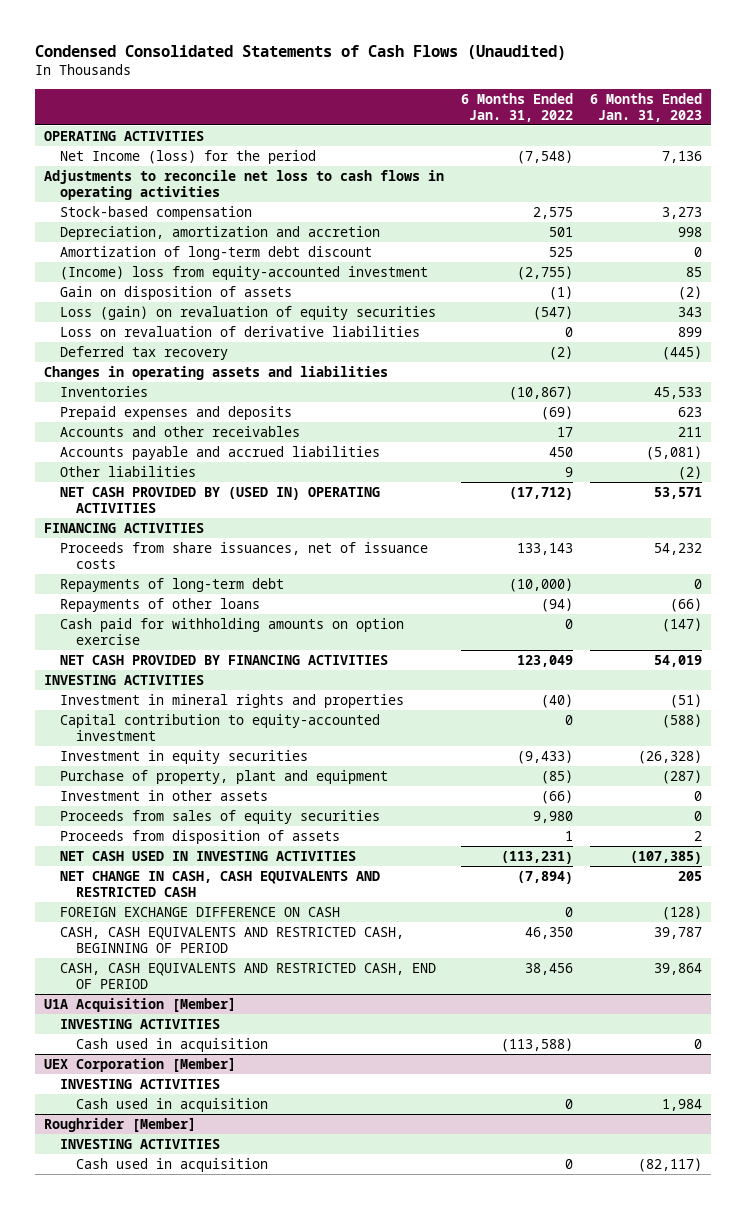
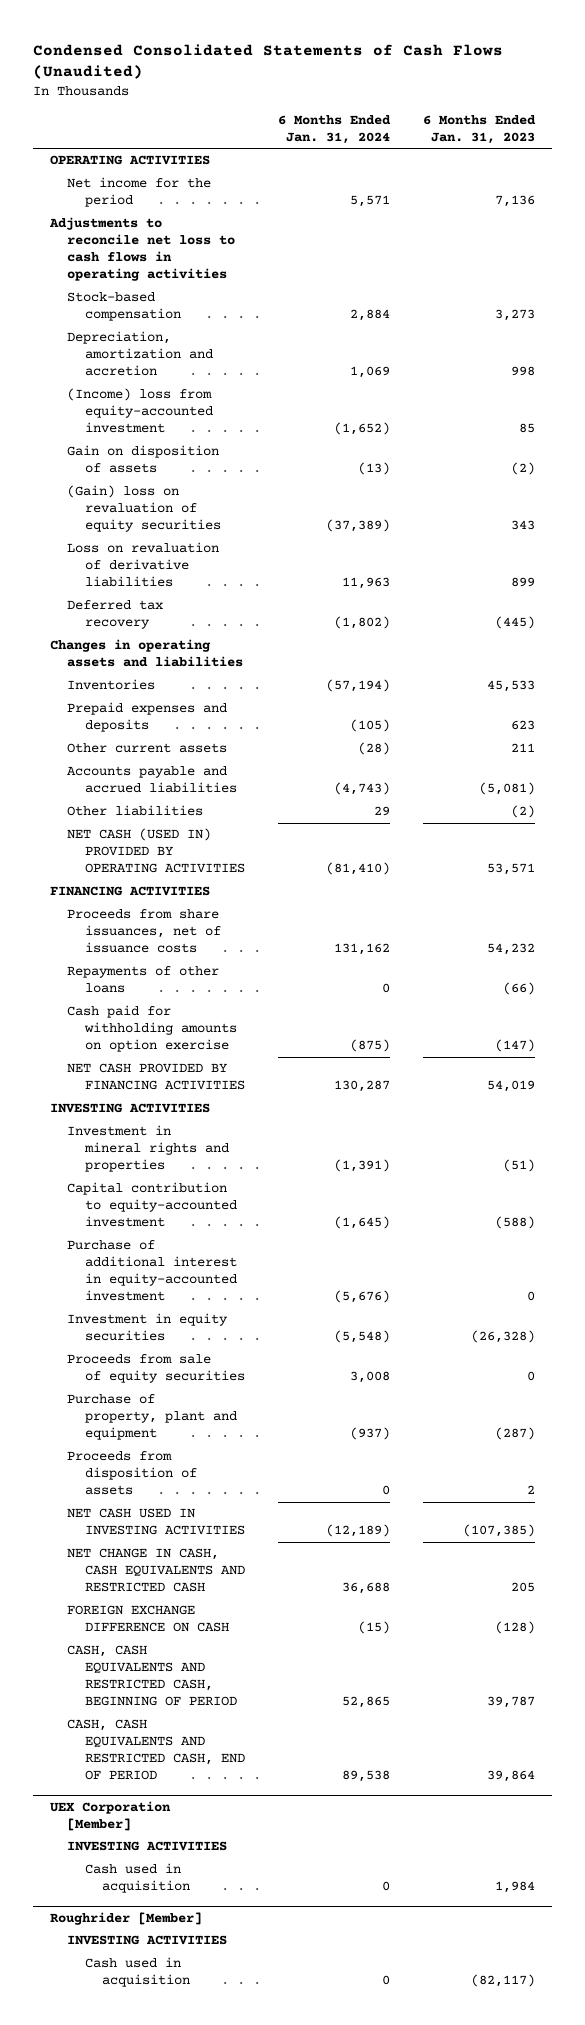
[460,92,573,122] 6 Months Ended Jan. 31, 2022 -> none
none -> [277,114,391,144] 6 Months Ended Jan. 31, 2024
[59,149,316,164] Net Income (loss) for the period -> [67,177,212,208] Net income for the period
[59,245,372,260] Amortization of long-term debt discount -> none
[59,305,436,320] Loss (gain) on revaluation of equity securities -> [67,485,221,533] (Gain) loss on revaluation of equity securities
[59,425,300,437] Accounts and other receivables -> [67,743,228,754] Other current assets
[59,486,380,514] NET CASH PROVIDED BY (USED IN) OPERATING ACTIVITIES -> [67,828,245,874] NET CASH (USED IN) PROVIDED BY OPERATING ACTIVITIES
[59,577,284,592] Repayments of long-term debt -> none
none -> [67,1240,237,1302] Purchase of additional interest in equity-accounted investment
none -> [67,1354,245,1384] Proceeds from sale of equity securities
[59,789,268,801] Investment in other assets -> none
[59,809,380,824] Proceeds from sales of equity securities -> none
[43,997,236,1012] U1A Acquisition [Member] -> none
[59,1018,220,1029] INVESTING ACTIVITIES -> none
[75,1037,268,1052] Cash used in acquisition -> none

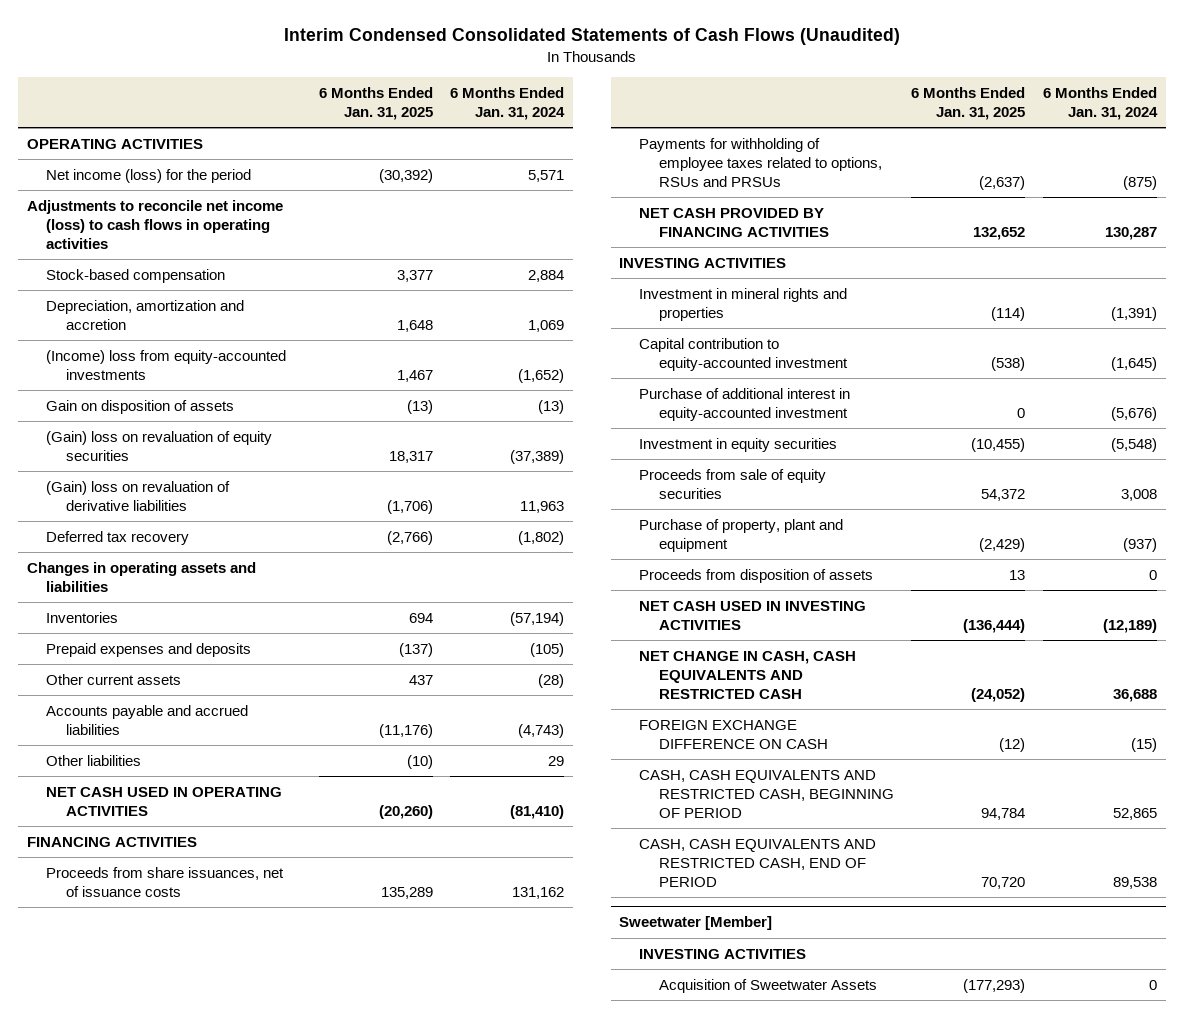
[33,43,504,80] Condensed Consolidated Statements of Cash Flows (Unaudited) -> [283,28,900,46] Interim Condensed Consolidated Statements of Cash Flows (Unaudited)
[423,114,537,144] 6 Months Ended Jan. 31, 2023 -> none
none -> [318,86,433,121] 6 Months Ended Jan. 31, 2025
[67,177,212,208] Net income for the period -> [46,168,252,183] Net income (loss) for the period
[48,217,236,282] Adjustments to reconcile net loss to cash flows in operating activities -> [26,199,283,250] Adjustments to reconcile net income (loss) to cash flows in operating activities
[67,388,213,434] (Income) loss from equity-accounted investment -> [46,349,287,380] (Income) loss from equity-accounted investments
[67,542,220,588] Loss on revaluation of derivative liabilities -> [46,480,231,511] (Gain) loss on revaluation of derivative liabilities
[67,828,245,874] NET CASH (USED IN) PROVIDED BY OPERATING ACTIVITIES -> [46,786,283,816] NET CASH USED IN OPERATING ACTIVITIES
[67,966,220,994] Repayments of other loans -> none
[67,1005,237,1053] Cash paid for withholding amounts on option exercise -> [639,137,882,188] Payments for withholding of employee taxes related to options, RSUs and PRSUs
[49,1800,171,1831] UEX Corporation [Member] -> none
[67,1841,228,1852] INVESTING ACTIVITIES -> none
[84,1863,191,1894] Cash used in acquisition -> none
[49,1911,202,1925] Roughrider [Member] -> none
none -> [619,916,773,931] Sweetwater [Member]
[84,1957,191,1988] Cash used in acquisition -> none
none -> [658,978,877,993] Acquisition of Sweetwater Assets

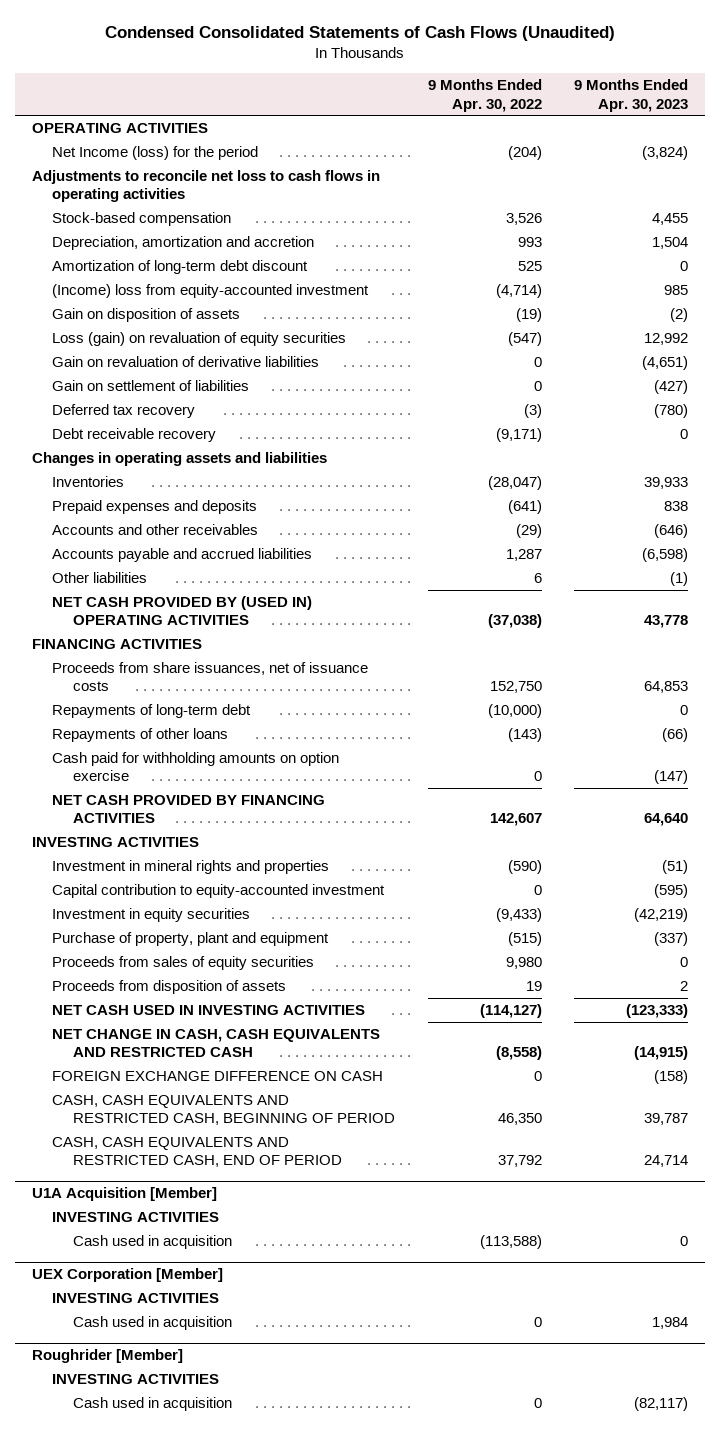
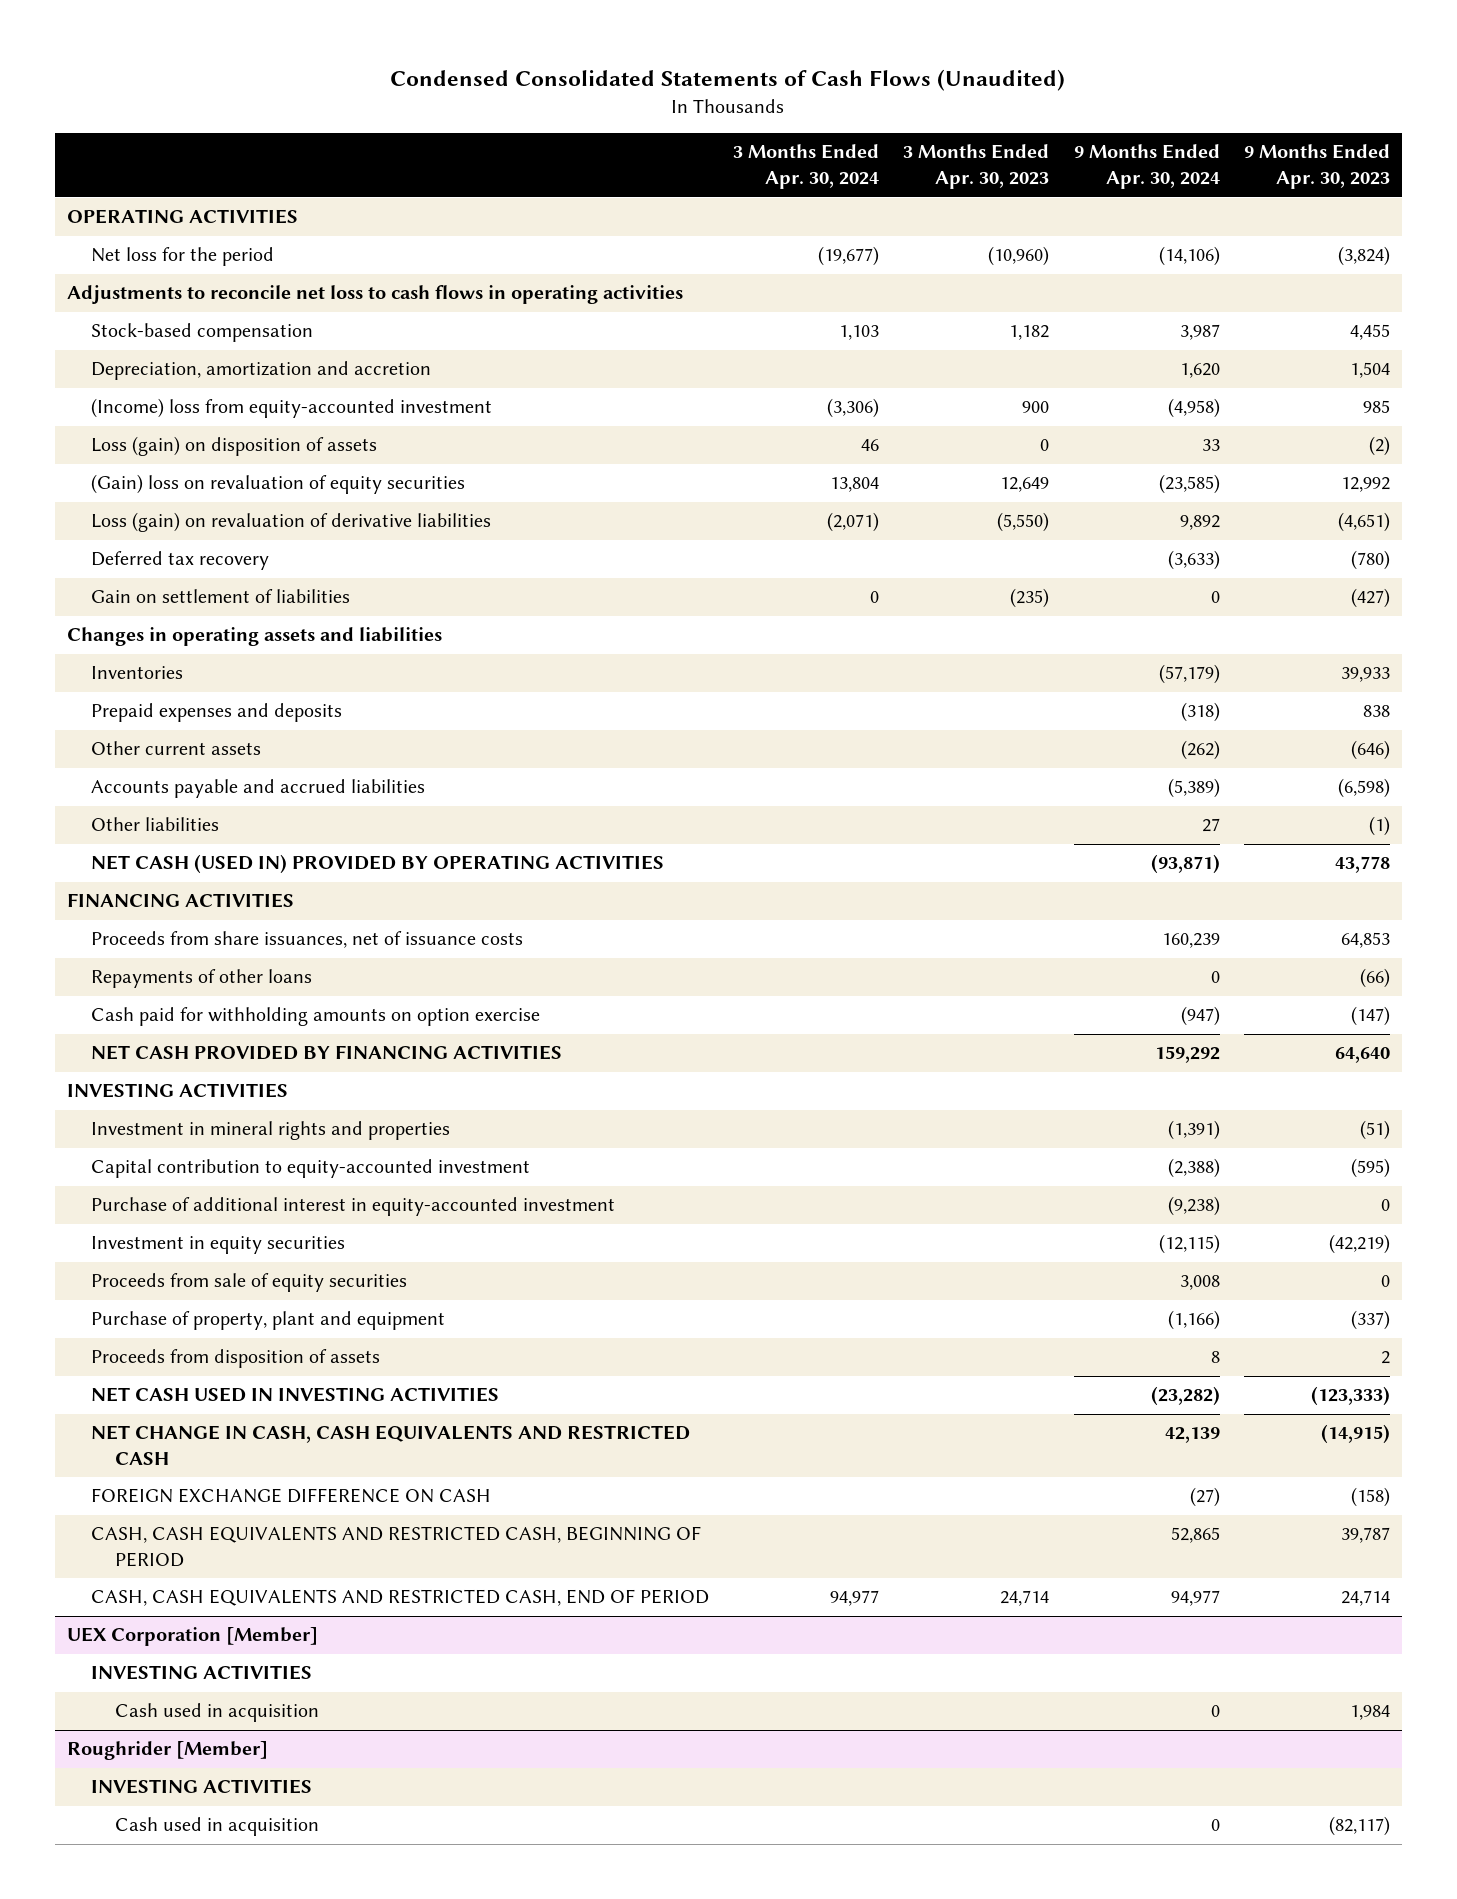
[427,79,542,112] 9 Months Ended Apr. 30, 2022 -> none
none -> [733,144,880,190] 3 Months Ended Apr. 30, 2024
none -> [903,144,1050,190] 3 Months Ended Apr. 30, 2023
none -> [1073,144,1220,190] 9 Months Ended Apr. 30, 2024
[52,145,259,160] Net Income (loss) for the period -> [91,247,275,267] Net loss for the period
[52,259,309,274] Amortization of long-term debt discount -> none
[52,307,241,322] Gain on disposition of assets -> [91,436,378,457] Loss (gain) on disposition of assets
[52,331,347,346] Loss (gain) on revaluation of equity securities -> [91,474,466,495] (Gain) loss on revaluation of equity securities
[52,355,320,367] Gain on revaluation of derivative liabilities -> [91,512,492,533] Loss (gain) on revaluation of derivative liabilities
[52,427,217,442] Debt receivable recovery -> none
[52,379,250,391] Gain on settlement of liabilities -> [91,589,351,604] Gain on settlement of liabilities
[52,523,259,535] Accounts and other receivables -> [91,741,262,756] Other current assets
[52,595,313,626] NET CASH PROVIDED BY (USED IN) OPERATING ACTIVITIES -> [91,854,665,875] NET CASH (USED IN) PROVIDED BY OPERATING ACTIVITIES
[52,703,252,718] Repayments of long-term debt -> none
none -> [91,1197,616,1217] Purchase of additional interest in equity-accounted investment
none -> [91,1273,408,1293] Proceeds from sale of equity securities
[52,955,315,970] Proceeds from sales of equity securities -> none
[31,1187,217,1202] U1A Acquisition [Member] -> none
[52,1211,220,1222] INVESTING ACTIVITIES -> none
[73,1234,233,1249] Cash used in acquisition -> none

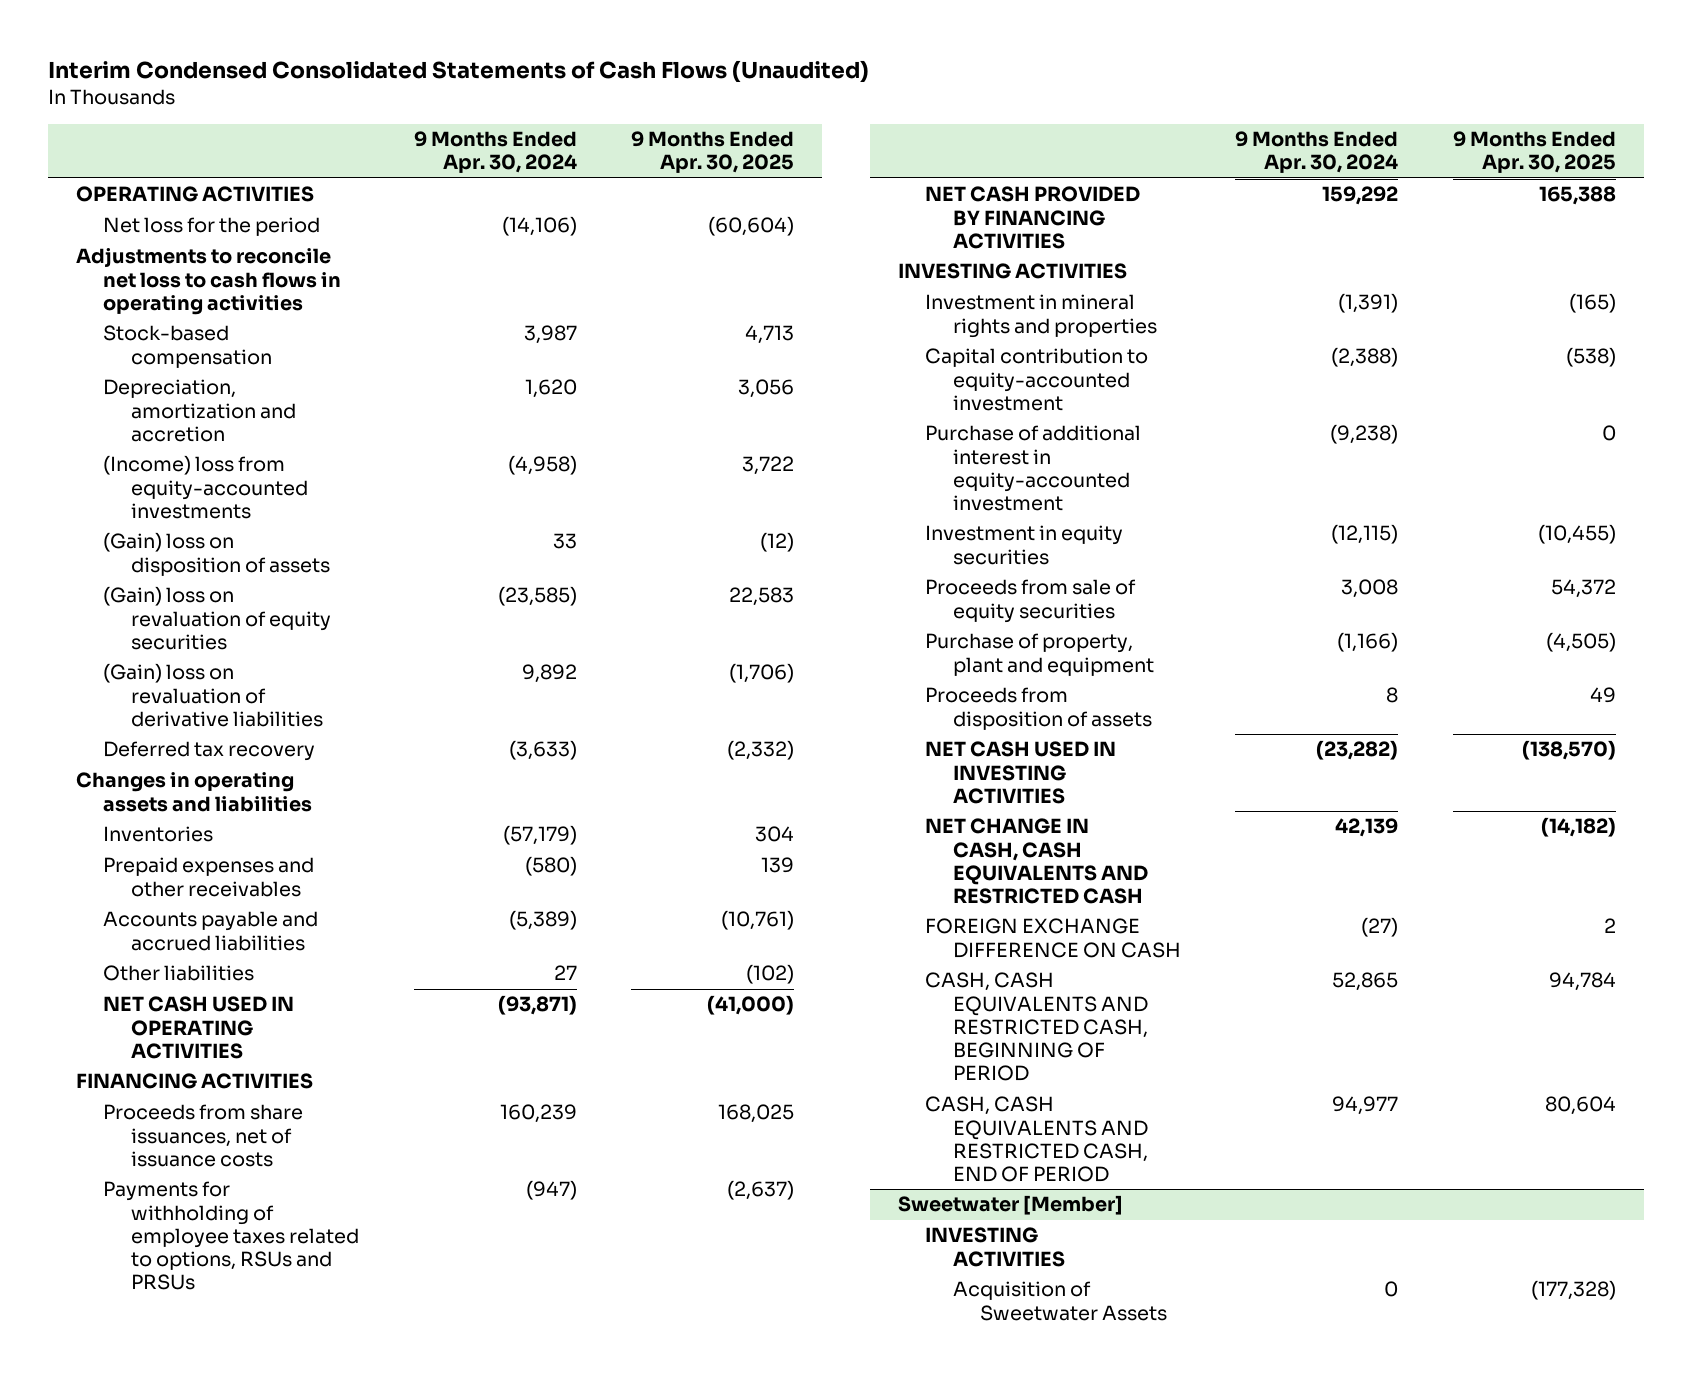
[390,68,1066,91] Condensed Consolidated Statements of Cash Flows (Unaudited) -> [48,60,870,84] Interim Condensed Consolidated Statements of Cash Flows (Unaudited)
[733,144,880,190] 3 Months Ended Apr. 30, 2024 -> none
[903,144,1050,190] 3 Months Ended Apr. 30, 2023 -> none
[1243,144,1390,190] 9 Months Ended Apr. 30, 2023 -> none
none -> [631,131,795,174] 9 Months Ended Apr. 30, 2025
[91,398,493,419] (Income) loss from equity-accounted investment -> [103,455,308,519] (Income) loss from equity-accounted investments
[91,436,378,457] Loss (gain) on disposition of assets -> [103,532,330,576] (Gain) loss on disposition of assets
[91,512,492,533] Loss (gain) on revaluation of derivative liabilities -> [103,663,323,727] (Gain) loss on revaluation of derivative liabilities
[91,589,351,604] Gain on settlement of liabilities -> none
[91,741,262,756] Other current assets -> none
[91,703,343,723] Prepaid expenses and deposits -> [103,857,315,897] Prepaid expenses and other receivables
[1180,702,1220,723] (318) -> [524,856,577,877] (580)
[91,854,665,875] NET CASH (USED IN) PROVIDED BY OPERATING ACTIVITIES -> [103,996,295,1059] NET CASH USED IN OPERATING ACTIVITIES
[91,969,313,989] Repayments of other loans -> none
[91,1007,541,1027] Cash paid for withholding amounts on option exercise -> [103,1181,359,1291] Payments for withholding of employee taxes related to options, RSUs and PRSUs
[66,1627,318,1647] UEX Corporation [Member] -> none
[91,1665,313,1681] INVESTING ACTIVITIES -> none
[115,1703,320,1723] Cash used in acquisition -> none
[66,1741,268,1761] Roughrider [Member] -> none
none -> [897,1195,1123,1216] Sweetwater [Member]
[115,1817,320,1837] Cash used in acquisition -> none
none -> [952,1281,1168,1321] Acquisition of Sweetwater Assets

